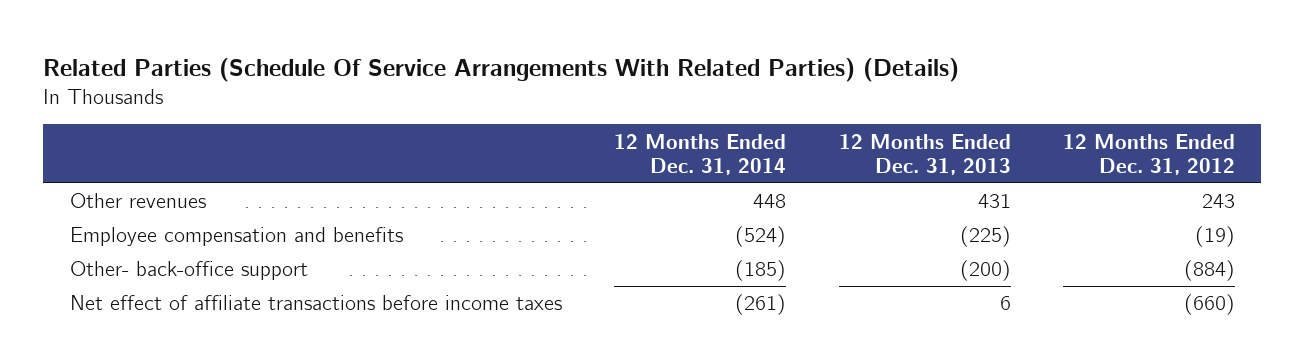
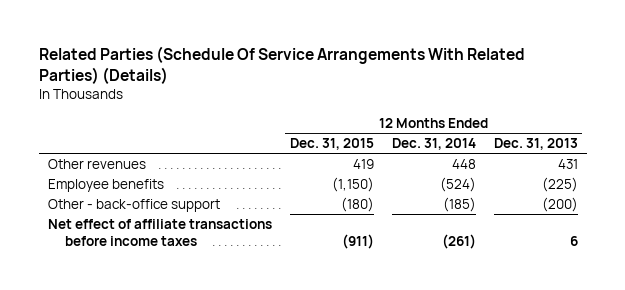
[1062,133,1235,175] 12 Months Ended Dec. 31, 2012 -> none
none -> [289,138,374,151] Dec. 31, 2015
[69,227,403,247] Employee compensation and benefits -> [47,179,164,193] Employee benefits
[69,261,308,281] Other- back-office support -> [47,199,220,213] Other - back-office support

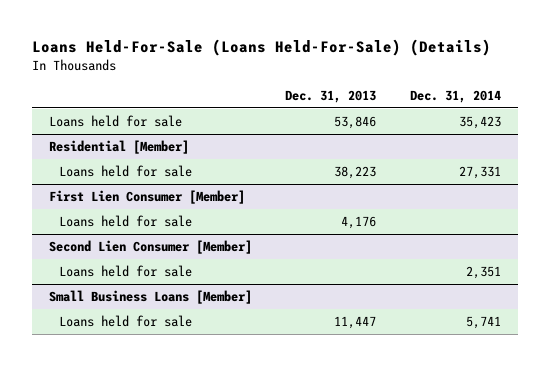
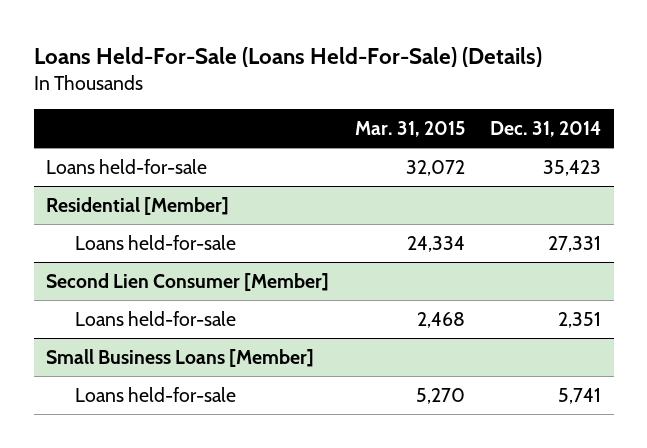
[285,90,377,104] Dec. 31, 2013 -> none
none -> [354,121,465,138] Mar. 31, 2015
[48,114,182,127] Loans held for sale -> [46,158,208,174] Loans held-for-sale
[48,189,245,204] First Lien Consumer [Member] -> none
[58,214,192,227] Loans held for sale -> none
[58,164,192,177] Loans held for sale -> [75,234,237,250] Loans held-for-sale
[58,264,192,277] Loans held for sale -> [75,310,237,326] Loans held-for-sale
[58,314,192,327] Loans held for sale -> [75,386,237,402] Loans held-for-sale

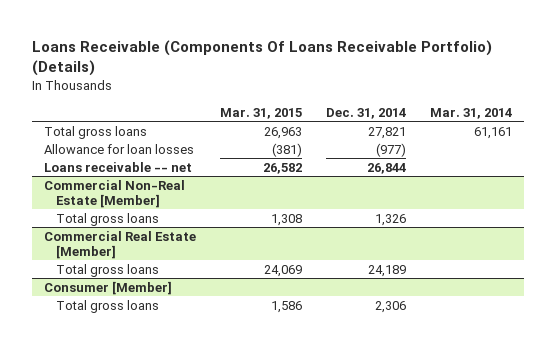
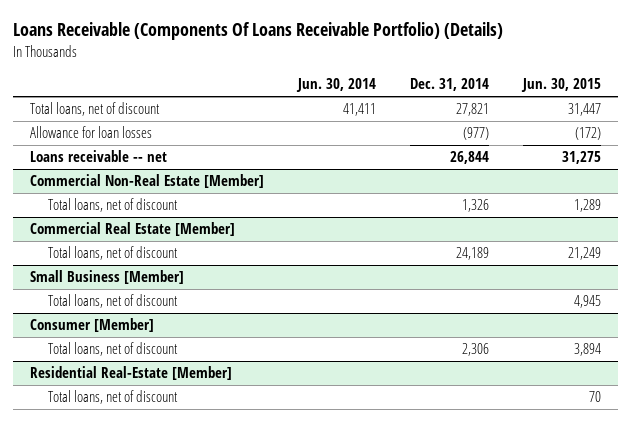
[220,107,303,119] Mar. 31, 2015 -> none
[430,107,513,119] Mar. 31, 2014 -> none
none -> [295,78,376,93] Jun. 30, 2014
none -> [520,78,601,93] Jun. 30, 2015
[44,125,148,139] Total gross loans -> [29,102,160,117] Total loans, net of discount
[55,212,159,226] Total gross loans -> [48,198,179,213] Total loans, net of discount
[55,263,159,277] Total gross loans -> [48,246,179,261] Total loans, net of discount
none -> [29,270,184,285] Small Business [Member]
none -> [48,294,179,309] Total loans, net of discount
[55,299,159,313] Total gross loans -> [48,342,179,357] Total loans, net of discount
none -> [29,366,232,381] Residential Real-Estate [Member]
none -> [48,390,179,405] Total loans, net of discount

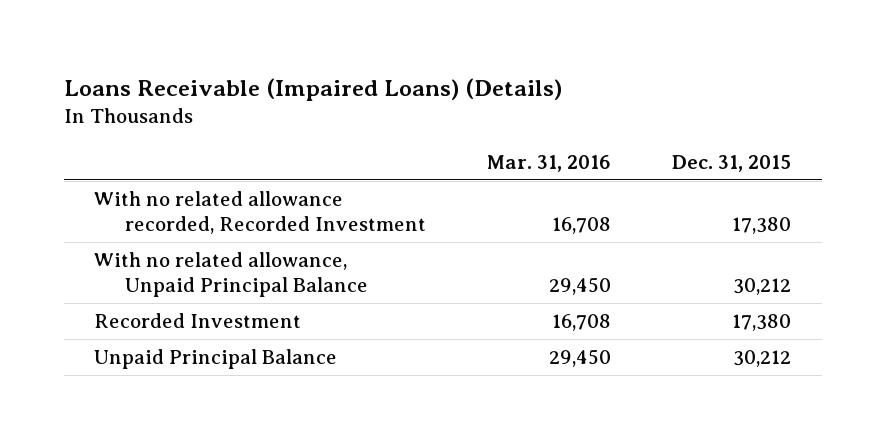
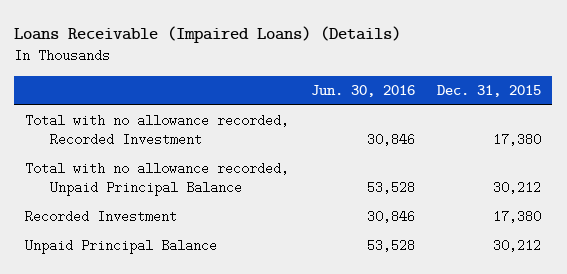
[487,154,612,172] Mar. 31, 2016 -> none
none -> [311,85,416,98] Jun. 30, 2016
[94,191,427,235] With no related allowance recorded, Recorded Investment -> [25,114,290,147] Total with no allowance recorded, Recorded Investment
[94,252,369,298] With no related allowance, Unpaid Principal Balance -> [25,162,290,197] Total with no allowance recorded, Unpaid Principal Balance

